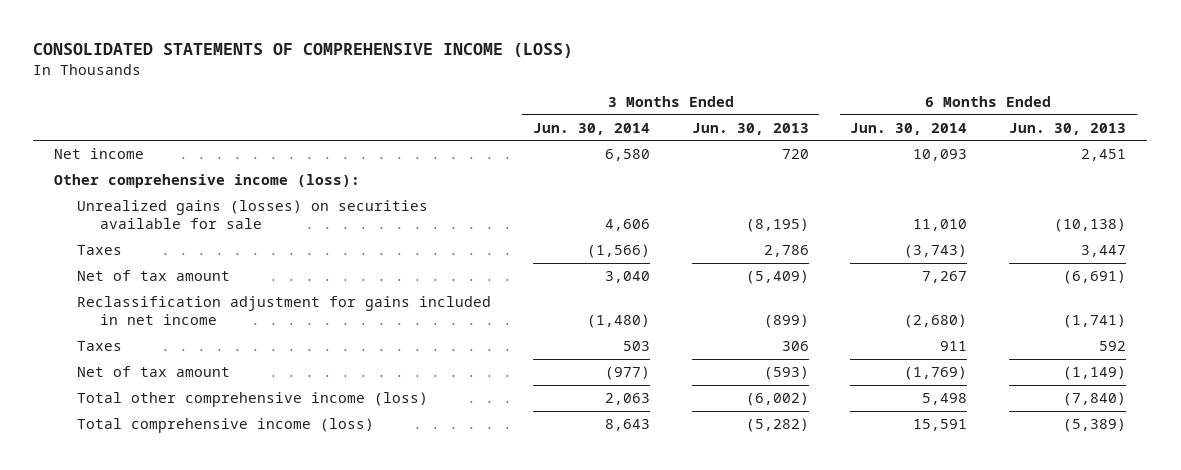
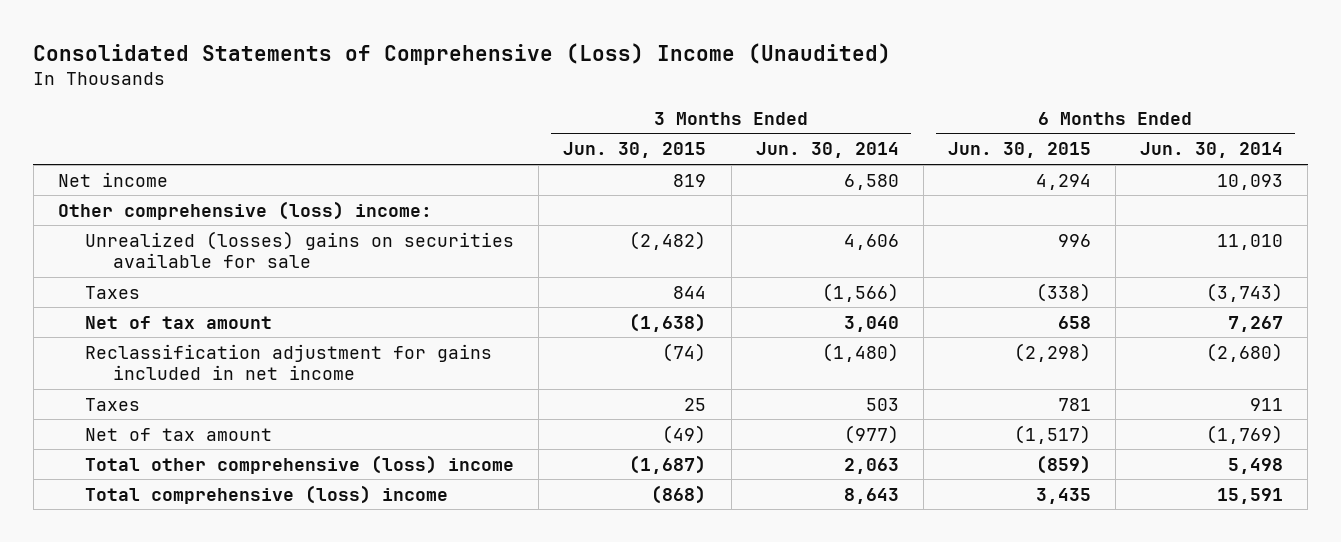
[33,43,574,59] CONSOLIDATED STATEMENTS OF COMPREHENSIVE INCOME (LOSS) -> [33,43,892,66] Consolidated Statements of Comprehensive (Loss) Income (Unaudited)
[691,122,809,135] Jun. 30, 2013 -> none
[1009,122,1127,135] Jun. 30, 2013 -> none
none -> [563,142,707,159] Jun. 30, 2015
none -> [947,142,1091,159] Jun. 30, 2015
[54,173,361,188] Other comprehensive income (loss): -> [57,200,432,220] Other comprehensive (loss) income:
[76,199,428,230] Unrealized gains (losses) on securities available for sale -> [85,230,515,269] Unrealized (losses) gains on securities available for sale
[76,391,428,407] Total other comprehensive income (loss) -> [85,454,515,474] Total other comprehensive (loss) income
[76,417,374,433] Total comprehensive income (loss) -> [85,484,449,504] Total comprehensive (loss) income

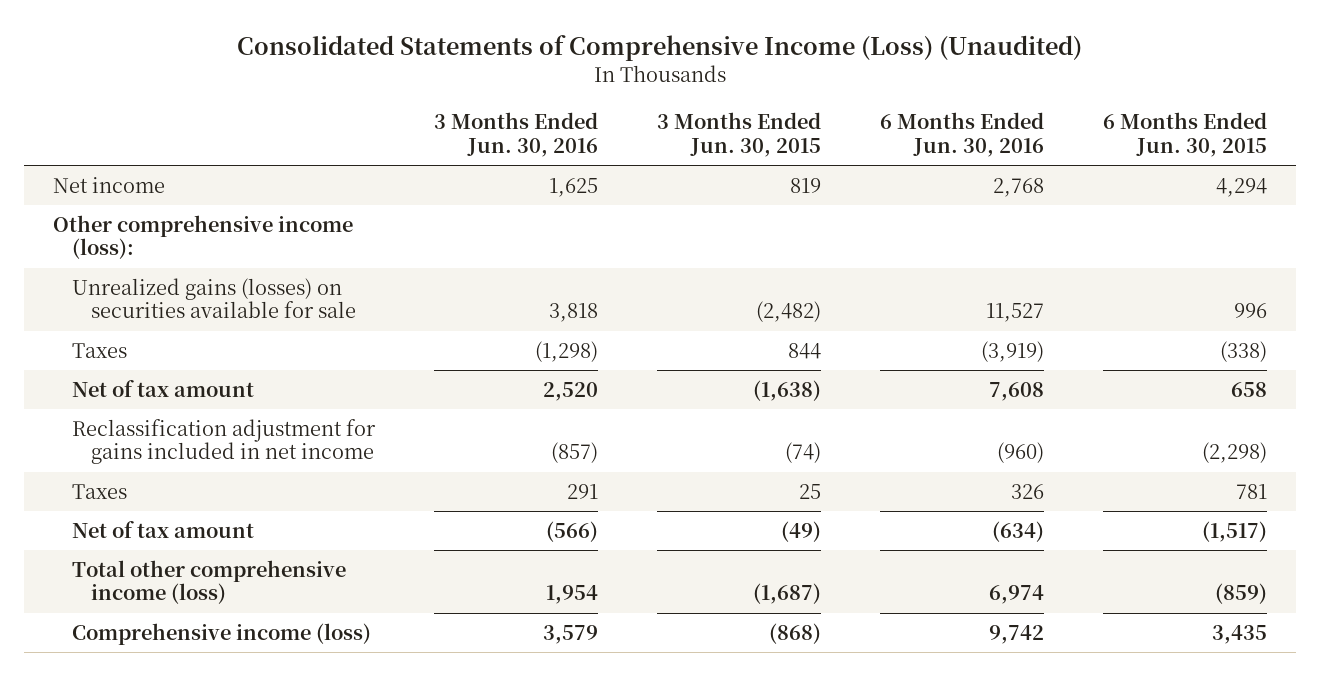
[33,43,892,66] Consolidated Statements of Comprehensive (Loss) Income (Unaudited) -> [236,34,1082,61] Consolidated Statements of Comprehensive Income (Loss) (Unaudited)
[755,142,899,159] Jun. 30, 2014 -> none
[1139,142,1283,159] Jun. 30, 2014 -> none
none -> [434,112,599,157] 3 Months Ended Jun. 30, 2016
none -> [879,112,1044,157] 6 Months Ended Jun. 30, 2016
[57,200,432,220] Other comprehensive (loss) income: -> [52,214,353,260] Other comprehensive income (loss):
[85,230,515,269] Unrealized (losses) gains on securities available for sale -> [72,277,357,319] Unrealized gains (losses) on securities available for sale
[85,454,515,474] Total other comprehensive (loss) income -> [72,559,347,605] Total other comprehensive income (loss)
[85,484,449,504] Total comprehensive (loss) income -> [72,622,372,645] Comprehensive income (loss)

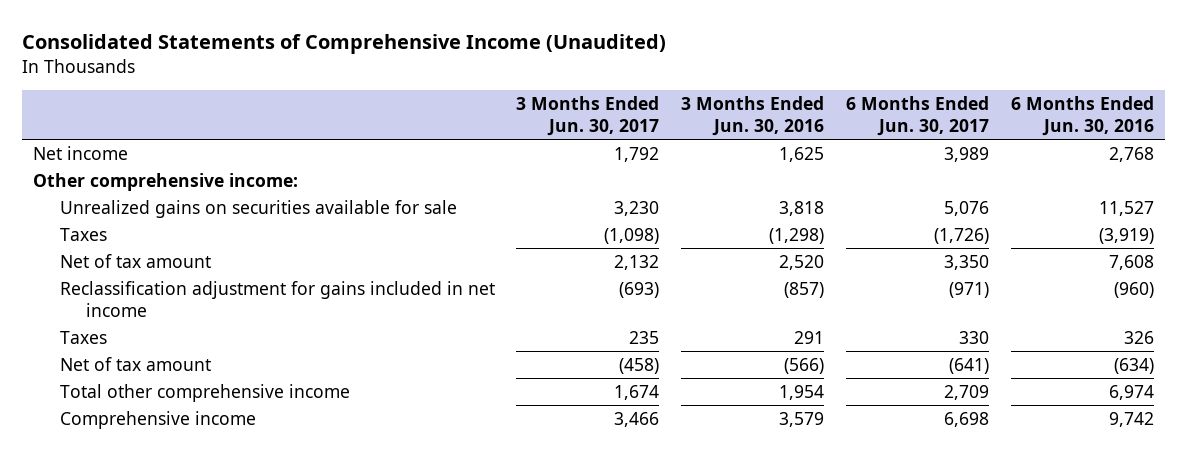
[236,34,1082,61] Consolidated Statements of Comprehensive Income (Loss) (Unaudited) -> [22,34,667,55] Consolidated Statements of Comprehensive Income (Unaudited)
[656,112,821,157] 3 Months Ended Jun. 30, 2015 -> none
[1102,112,1267,157] 6 Months Ended Jun. 30, 2015 -> none
none -> [516,95,660,137] 3 Months Ended Jun. 30, 2017
none -> [846,95,990,137] 6 Months Ended Jun. 30, 2017
[52,214,353,260] Other comprehensive income (loss): -> [33,172,299,191] Other comprehensive income:
[72,277,357,319] Unrealized gains (losses) on securities available for sale -> [59,199,457,218] Unrealized gains on securities available for sale
[72,559,347,605] Total other comprehensive income (loss) -> [59,383,350,402] Total other comprehensive income
[72,622,372,645] Comprehensive income (loss) -> [59,410,256,429] Comprehensive income

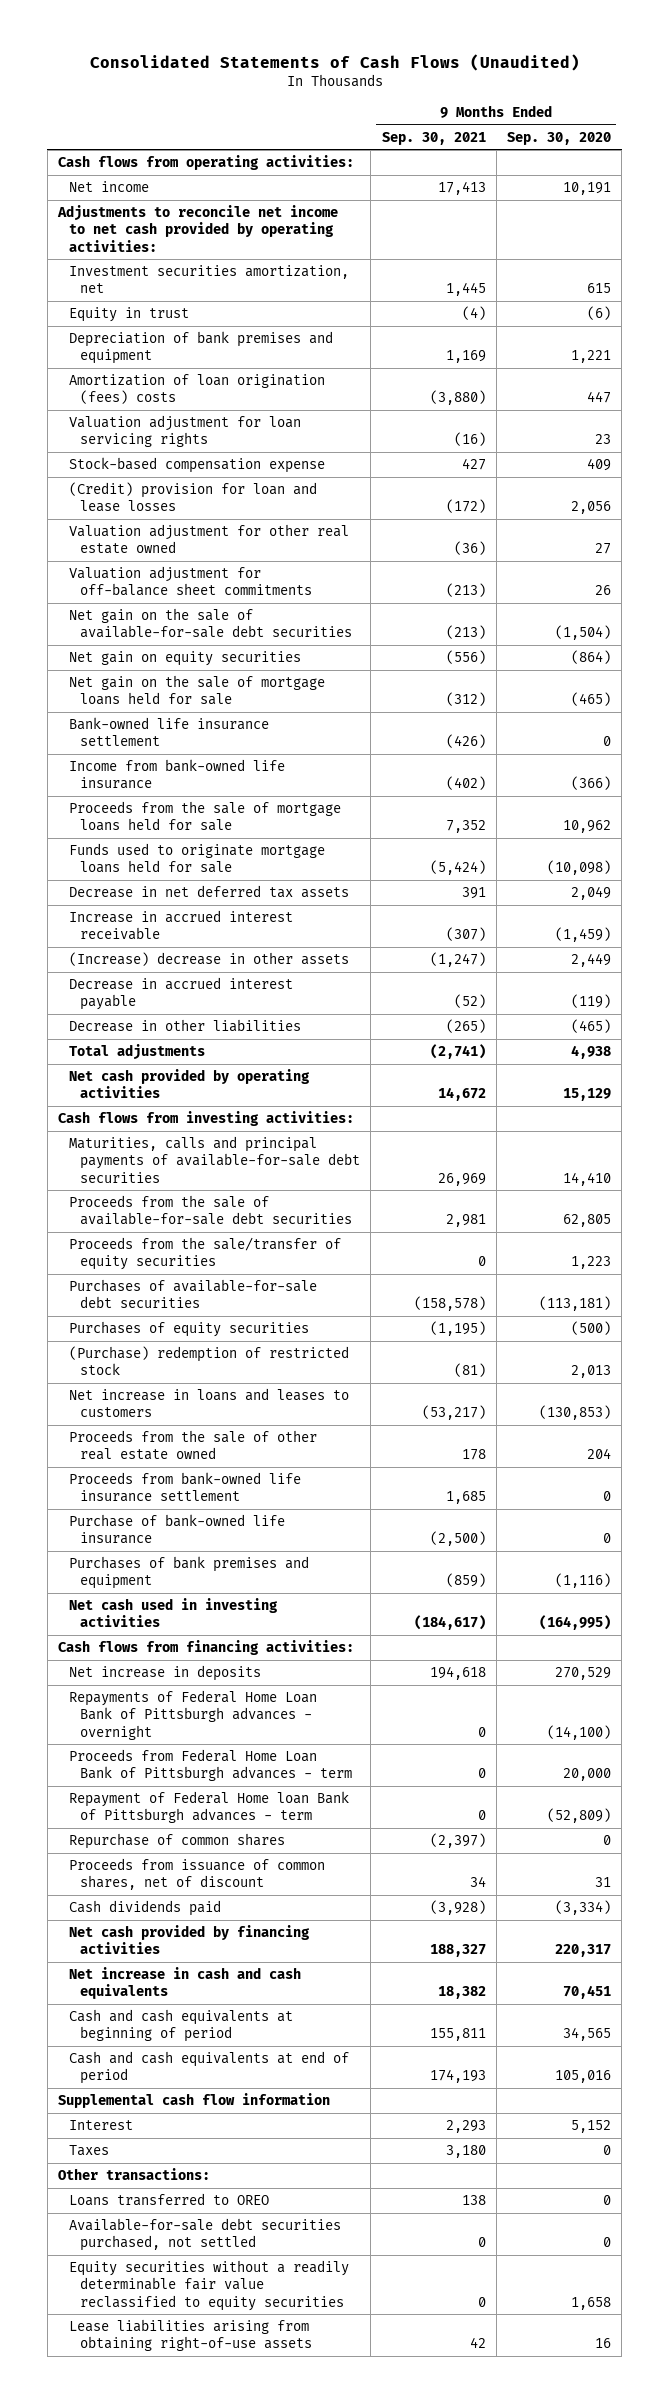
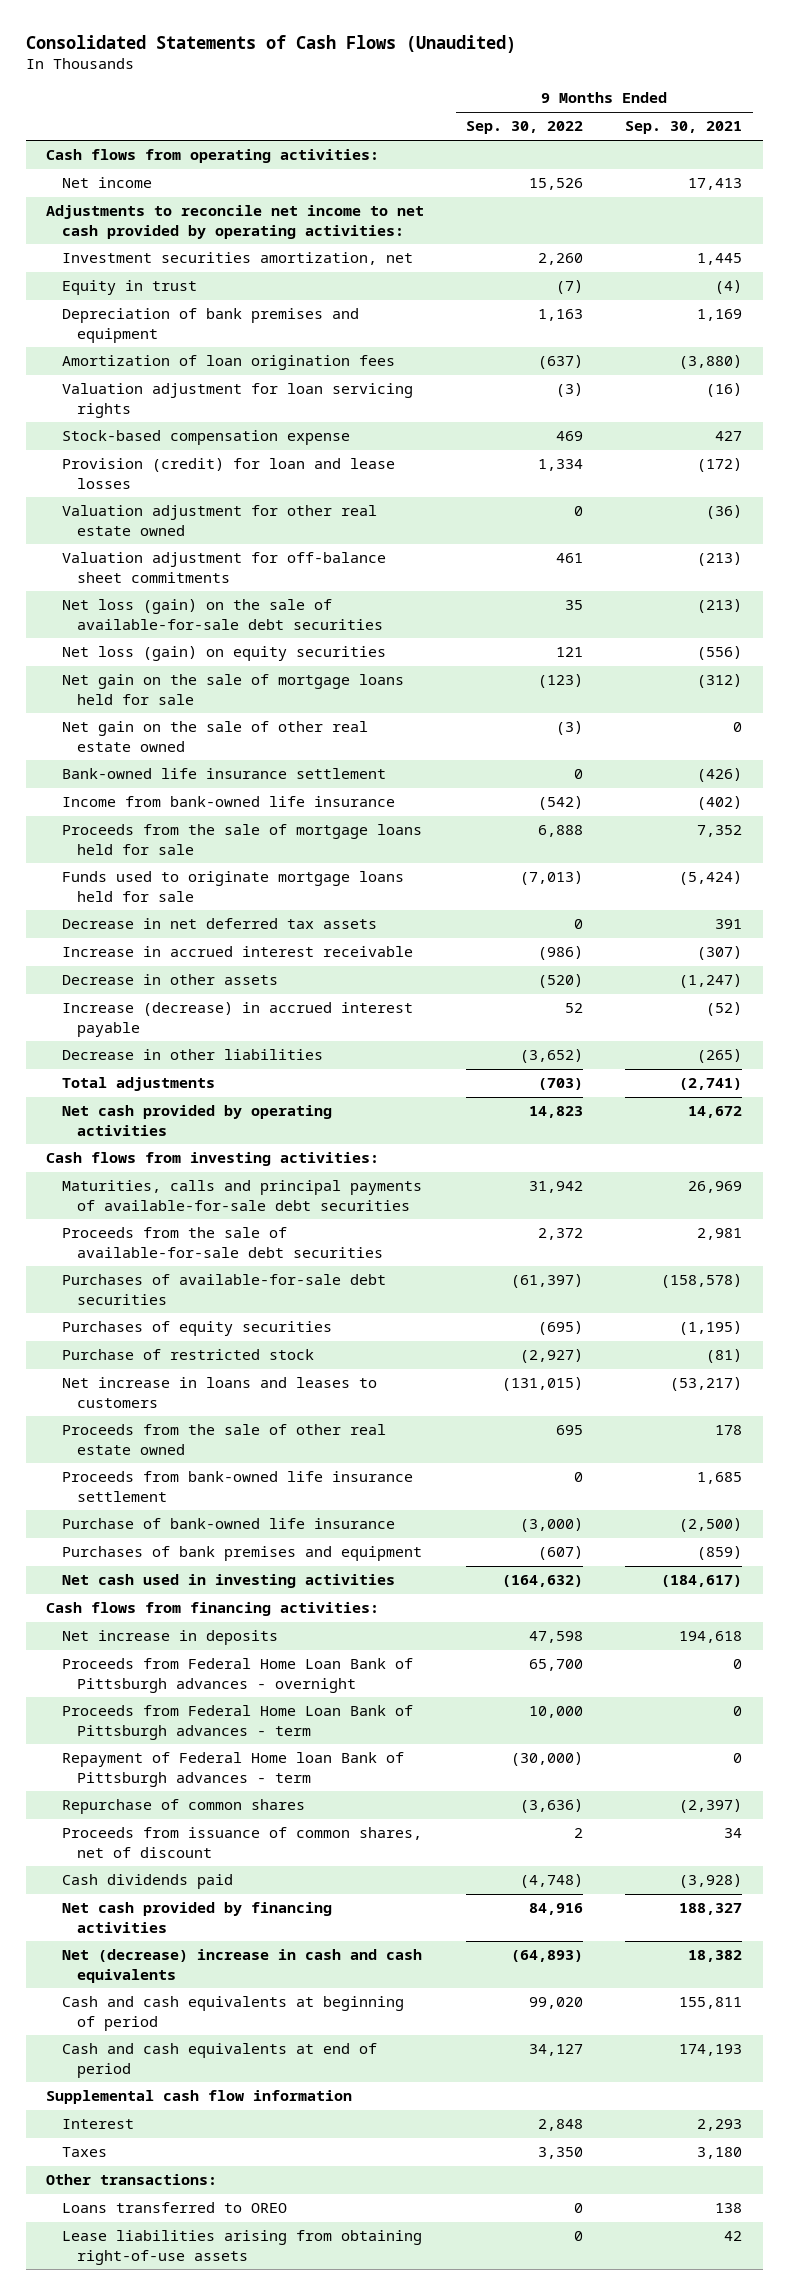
[507,131,612,145] Sep. 30, 2020 -> none
none -> [466,121,584,135] Sep. 30, 2022
[68,374,325,405] Amortization of loan origination (fees) costs -> [61,355,395,371] Amortization of loan origination fees
[68,482,317,513] (Credit) provision for loan and lease losses -> [61,458,395,489] Provision (credit) for loan and lease losses
[68,608,352,639] Net gain on the sale of available-for-sale debt securities -> [61,599,384,630] Net loss (gain) on the sale of available-for-sale debt securities
[68,651,301,667] Net gain on equity securities -> [61,646,386,662] Net loss (gain) on equity securities
none -> [61,721,368,752] Net gain on the sale of other real estate owned
[68,952,349,967] (Increase) decrease in other assets -> [61,974,278,986] Decrease in other assets
[68,977,293,1011] Decrease in accrued interest payable -> [61,1002,413,1037] Increase (decrease) in accrued interest payable
[68,1237,341,1271] Proceeds from the sale/transfer of equity securities -> none
[68,1346,349,1376] (Purchase) redemption of restricted stock -> [61,1349,314,1361] Purchase of restricted stock
[68,1690,317,1740] Repayments of Federal Home Loan Bank of Pittsburgh advances - overnight -> [61,1658,413,1693] Proceeds from Federal Home Loan Bank of Pittsburgh advances - overnight
[68,1967,301,2000] Net increase in cash and cash equivalents -> [61,1949,422,1983] Net (decrease) increase in cash and cash equivalents
[68,2218,341,2252] Available-for-sale debt securities purchased, not settled -> none
[68,2260,349,2311] Equity securities without a readily determinable fair value reclassified to equity securities -> none

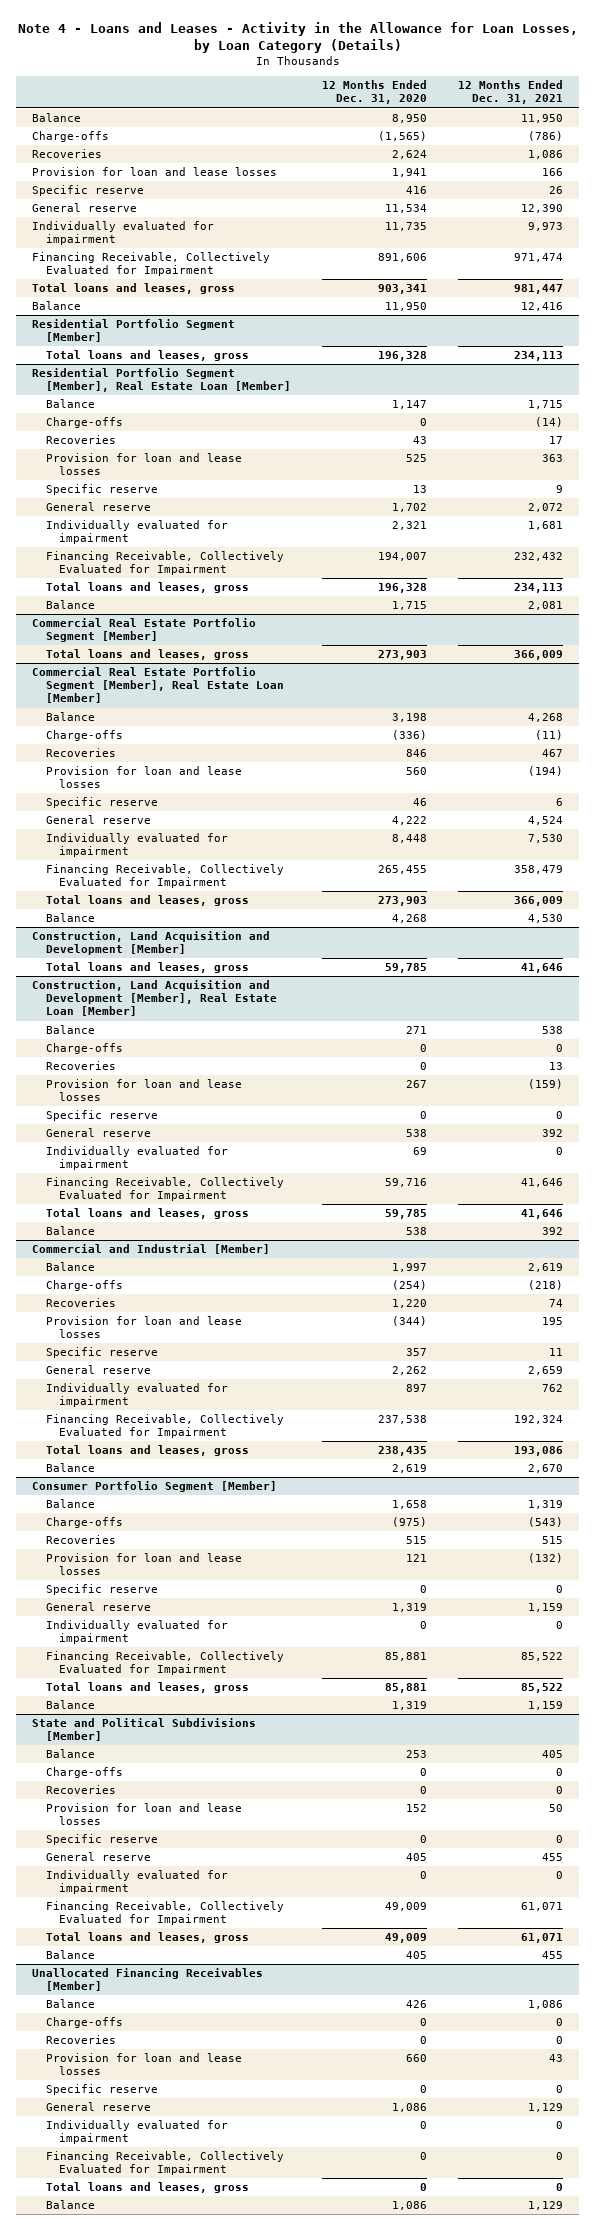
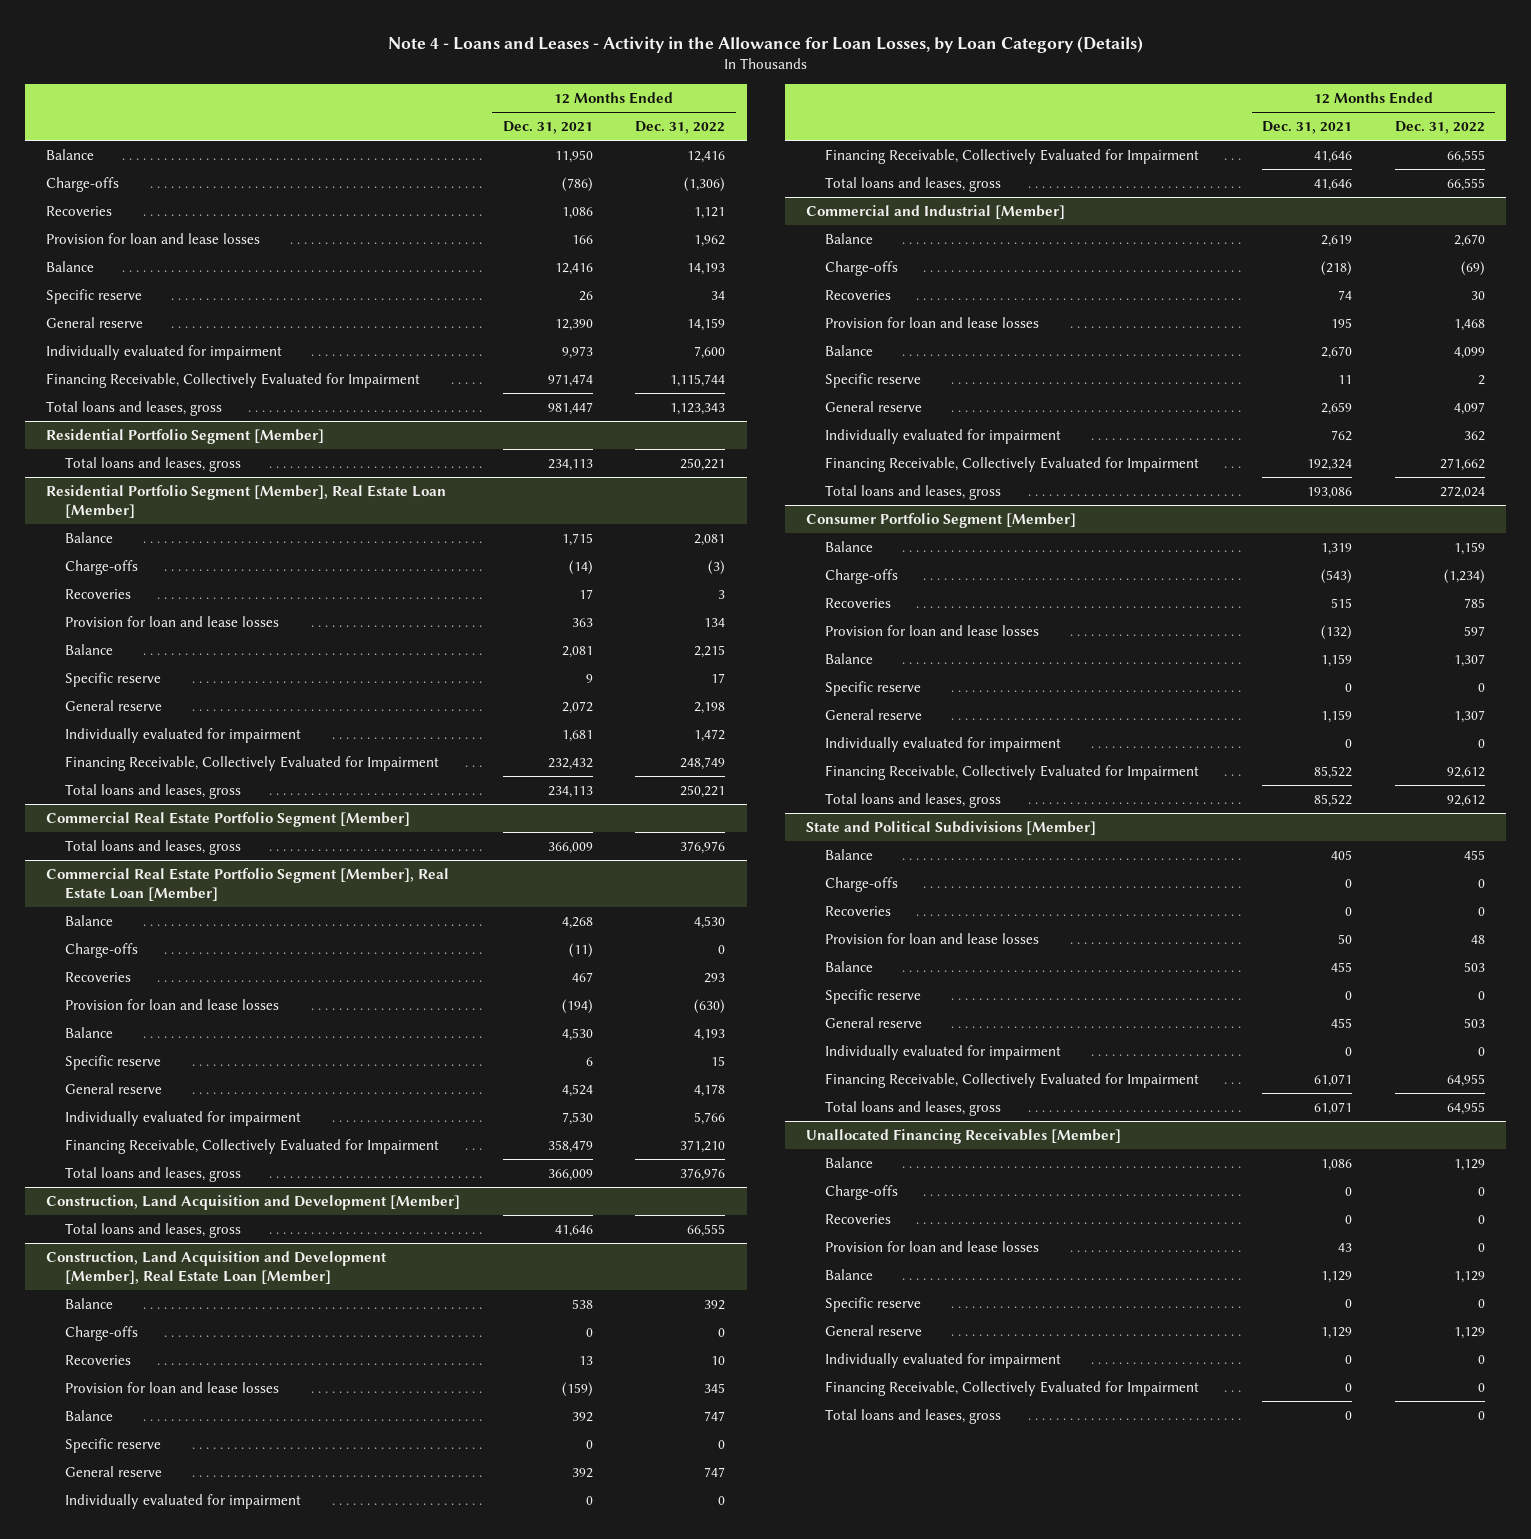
[321,80,427,105] 12 Months Ended Dec. 31, 2020 -> none
none -> [635,121,726,135] Dec. 31, 2022
[32,301,82,311] Balance -> [46,260,95,272] Balance
[45,600,95,610] Balance -> [65,643,114,655] Balance
[45,913,95,923] Balance -> [65,1026,114,1038] Balance
[45,1226,95,1236] Balance -> [65,1409,114,1421] Balance
[45,1463,95,1473] Balance -> [824,344,873,356] Balance
[45,1700,95,1710] Balance -> [824,652,873,664] Balance
[45,1950,95,1960] Balance -> [824,960,873,972] Balance
[45,2200,95,2210] Balance -> [824,1268,873,1280] Balance

